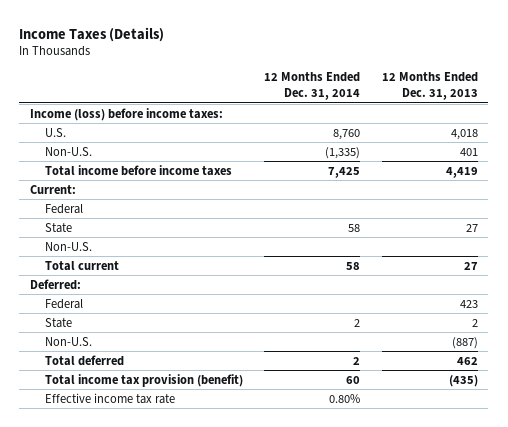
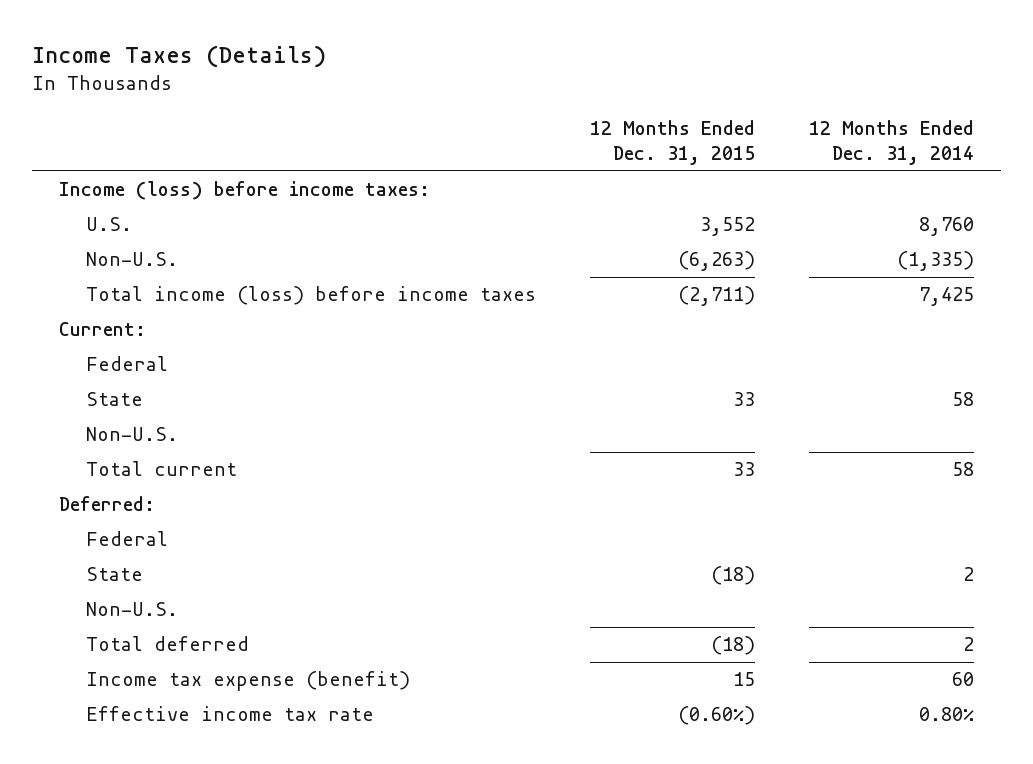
[381,72,478,101] 12 Months Ended Dec. 31, 2013 -> none
none -> [589,120,755,166] 12 Months Ended Dec. 31, 2015
[44,164,232,176] Total income before income taxes -> [85,286,536,306] Total income (loss) before income taxes
[44,373,243,387] Total income tax provision (benefit) -> [85,671,410,692] Income tax expense (benefit)

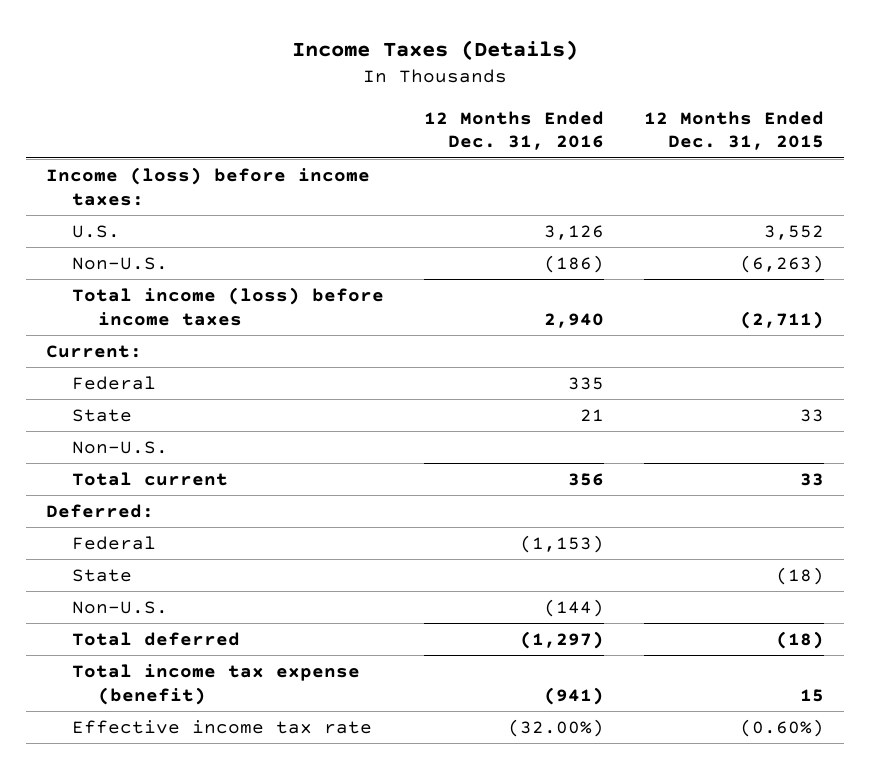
[808,120,974,166] 12 Months Ended Dec. 31, 2014 -> none
none -> [423,110,604,151] 12 Months Ended Dec. 31, 2016
[85,671,410,692] Income tax expense (benefit) -> [71,663,360,705] Total income tax expense (benefit)

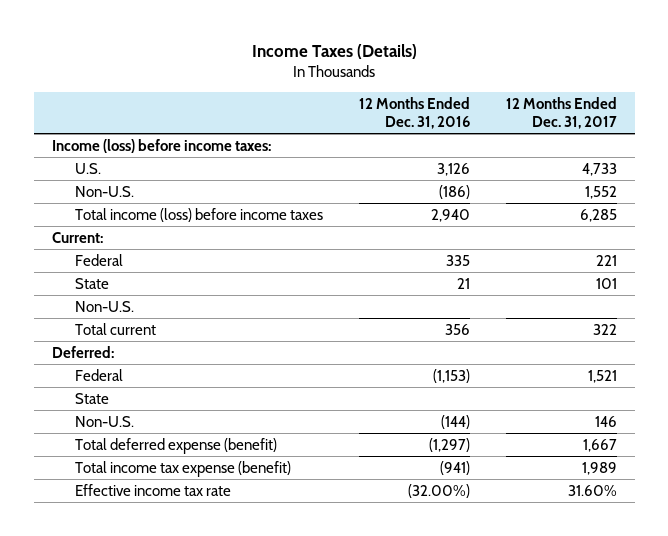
[643,110,824,151] 12 Months Ended Dec. 31, 2015 -> none
none -> [505,96,617,129] 12 Months Ended Dec. 31, 2017
[71,631,240,646] Total deferred -> [75,437,278,454] Total deferred expense (benefit)

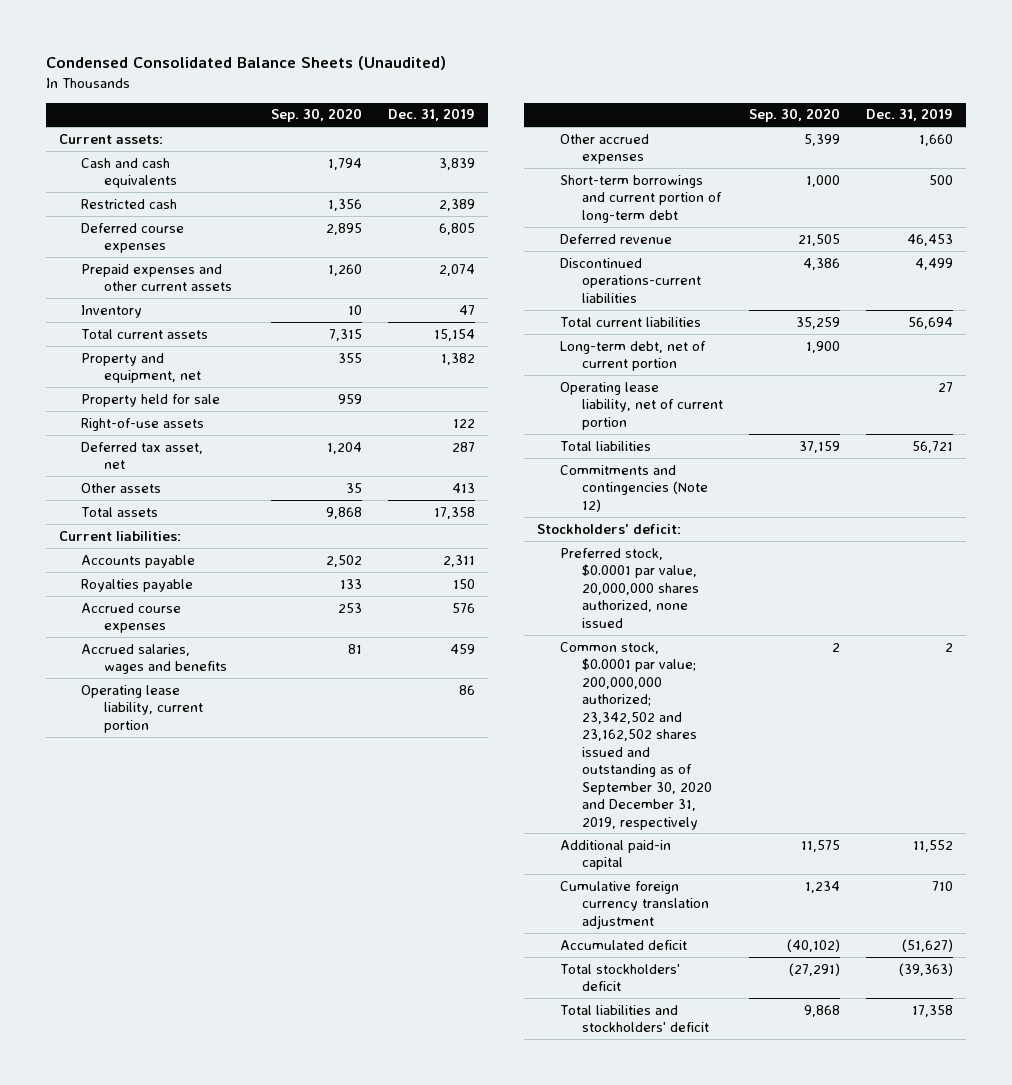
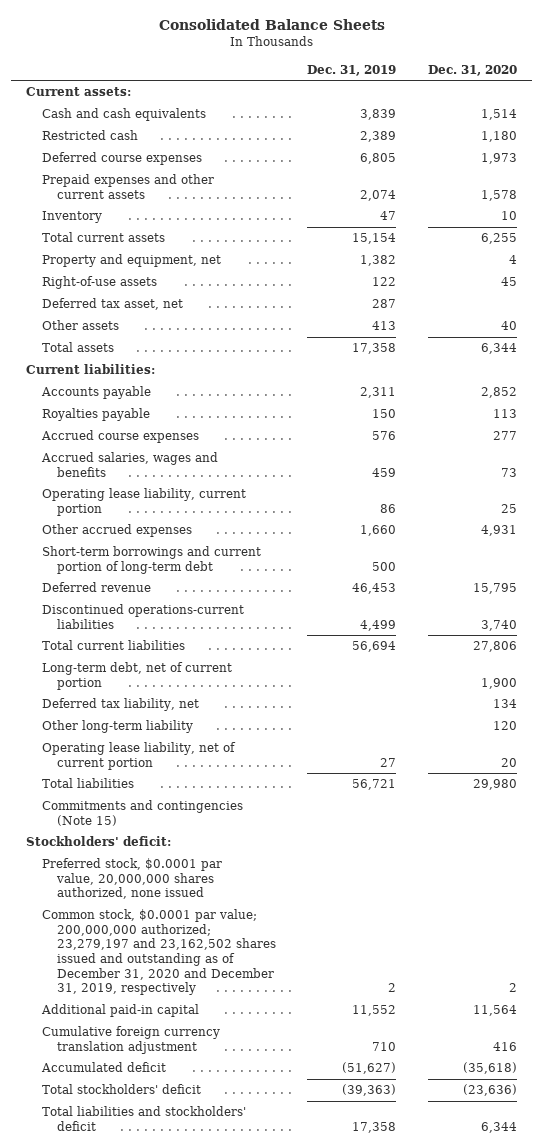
[45,56,446,71] Condensed Consolidated Balance Sheets (Unaudited) -> [158,18,385,30] Consolidated Balance Sheets
[270,108,362,123] Sep. 30, 2020 -> none
none -> [427,64,517,76] Dec. 31, 2020
[81,393,221,407] Property held for sale -> none
none -> [41,698,199,712] Deferred tax liability, net
none -> [41,720,193,734] Other long-term liability
[559,464,709,512] Commitments and contingencies (Note 12) -> [41,800,243,826] Commitments and contingencies (Note 15)
[559,641,713,830] Common stock, $0.0001 par value; 200,000,000 authorized; 23,342,502 and 23,162,502 shares issued and outstanding as of September 30, 2020 and December 31, 2019, respectively -> [41,909,277,996] Common stock, $0.0001 par value; 200,000,000 authorized; 23,279,197 and 23,162,502 shares issued and outstanding as of December 31, 2020 and December 31, 2019, respectively

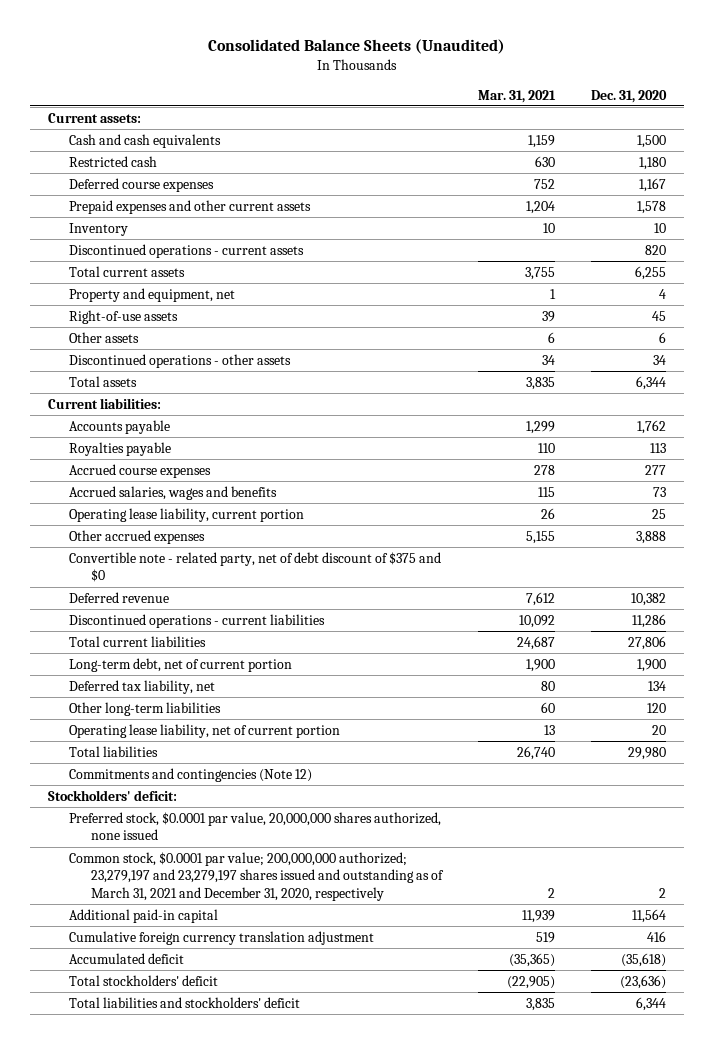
[158,18,385,30] Consolidated Balance Sheets -> [207,39,505,55] Consolidated Balance Sheets (Unaudited)
[307,64,397,76] Dec. 31, 2019 -> none
none -> [478,89,557,103] Mar. 31, 2021
[480,109,517,121] 1,514 -> [637,134,667,148] 1,500
[480,153,517,165] 1,973 -> [639,177,667,192] 1,167
none -> [69,243,305,258] Discontinued operations - current assets
[41,298,183,311] Deferred tax asset, net -> none
[500,321,517,331] 40 -> [659,331,667,343] 6
none -> [69,353,292,368] Discontinued operations - other assets
[480,387,517,399] 2,852 -> [637,419,667,434] 1,762
[41,546,261,574] Short-term borrowings and current portion of long-term debt -> none
[480,525,517,537] 4,931 -> [636,530,667,544] 3,888
none -> [69,551,442,583] Convertible note - related party, net of debt discount of $375 and $0
[472,583,517,595] 15,795 -> [631,592,667,606] 10,382
[41,604,244,629] Discontinued operations-current liabilities -> [69,613,326,628] Discontinued operations - current liabilities
[480,619,517,631] 3,740 -> [632,613,667,628] 11,286
[41,720,193,734] Other long-term liability -> [69,701,222,716] Other long-term liabilities
[41,800,243,826] Commitments and contingencies (Note 15) -> [69,767,313,782] Commitments and contingencies (Note 12)
[41,909,277,996] Common stock, $0.0001 par value; 200,000,000 authorized; 23,279,197 and 23,162,502 shares issued and outstanding as of December 31, 2020 and December 31, 2019, respectively -> [69,851,444,902] Common stock, $0.0001 par value; 200,000,000 authorized; 23,279,197 and 23,279,197 shares issued and outstanding as of March 31, 2021 and December 31, 2020, respectively

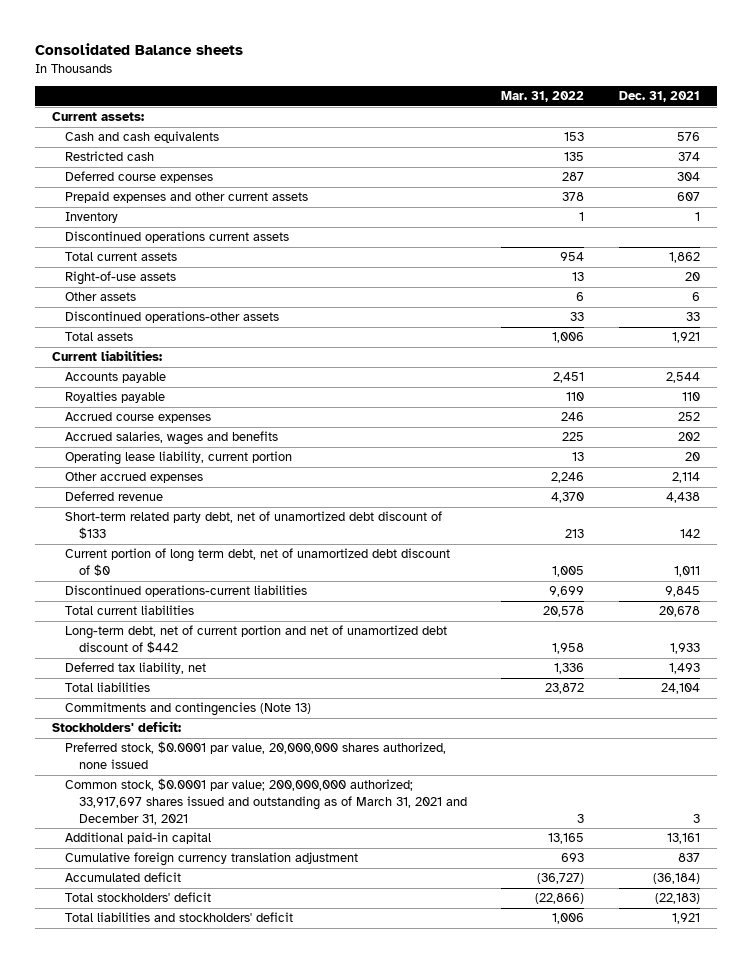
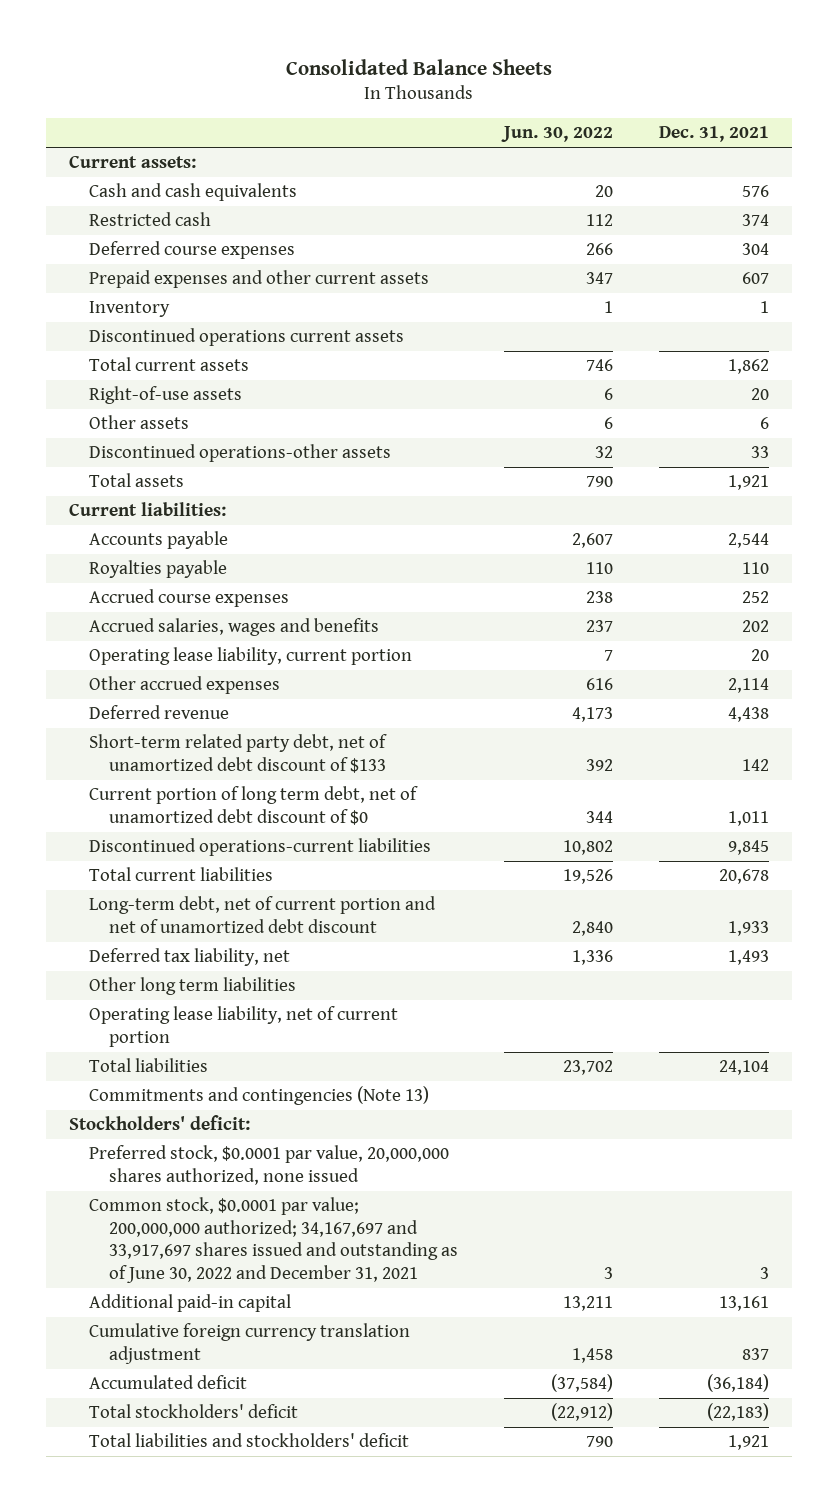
[34,43,243,56] Consolidated Balance sheets -> [285,58,552,75] Consolidated Balance Sheets
[501,91,585,103] Mar. 31, 2022 -> none
none -> [500,126,613,143] Jun. 30, 2022
[65,625,448,653] Long-term debt, net of current portion and net of unamortized debt discount of $442 -> [88,896,436,933] Long-term debt, net of current portion and net of unamortized debt discount
none -> [88,977,296,996] Other long term liabilities
none -> [88,1006,398,1047] Operating lease liability, net of current portion
[65,778,468,825] Common stock, $0.0001 par value; 200,000,000 authorized; 33,917,697 shares issued and outstanding as of March 31, 2021 and December 31, 2021 -> [88,1197,458,1283] Common stock, $0.0001 par value; 200,000,000 authorized; 34,167,697 and 33,917,697 shares issued and outstanding as of June 30, 2022 and December 31, 2021

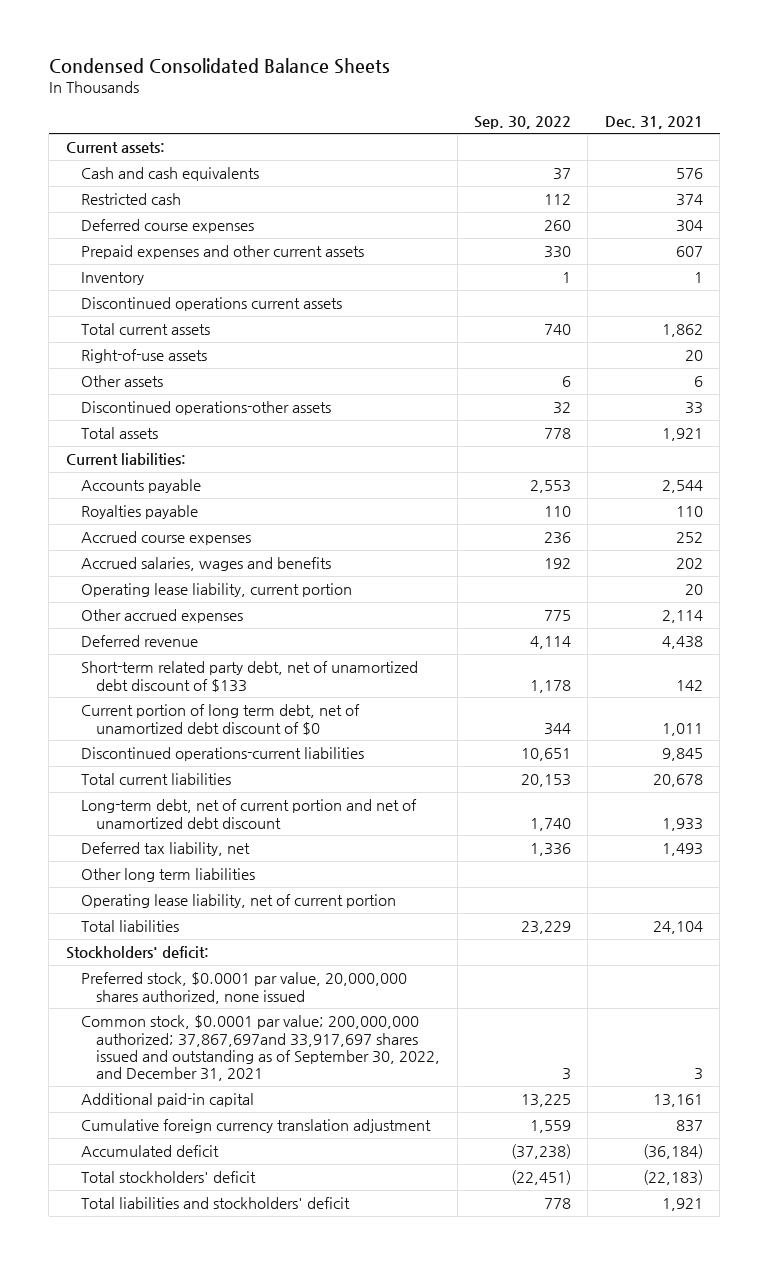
[285,58,552,75] Consolidated Balance Sheets -> [48,58,390,75] Condensed Consolidated Balance Sheets
[500,126,613,143] Jun. 30, 2022 -> none
none -> [473,115,571,129] Sep. 30, 2022
[88,1086,429,1106] Commitments and contingencies (Note 13) -> none
[88,1197,458,1283] Common stock, $0.0001 par value; 200,000,000 authorized; 34,167,697 and 33,917,697 shares issued and outstanding as of June 30, 2022 and December 31, 2021 -> [80,1015,441,1082] Common stock, $0.0001 par value; 200,000,000 authorized; 37,867,697and 33,917,697 shares issued and outstanding as of September 30, 2022, and December 31, 2021

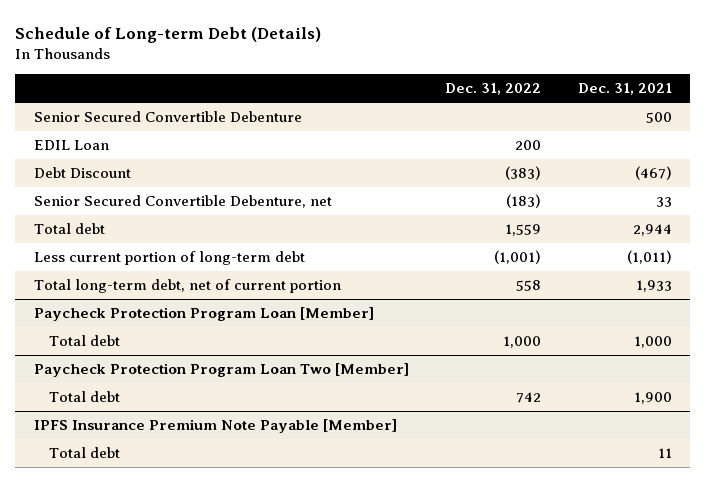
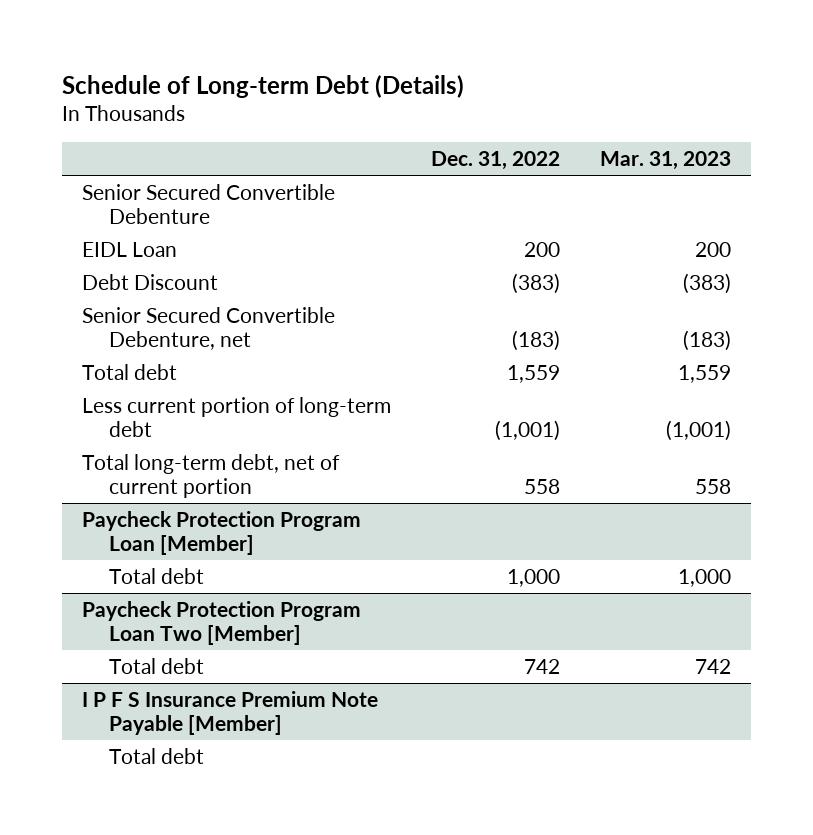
[577,83,672,96] Dec. 31, 2021 -> none
none -> [599,150,731,170] Mar. 31, 2023
[33,140,109,151] EDIL Loan -> [82,241,178,257] EIDL Loan
[33,419,397,434] IPFS Insurance Premium Note Payable [Member] -> [82,690,379,735] I P F S Insurance Premium Note Payable [Member]

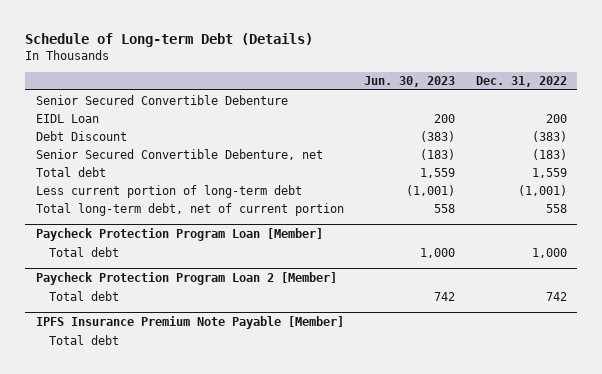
[599,150,731,170] Mar. 31, 2023 -> none
none -> [364,76,456,88] Jun. 30, 2023
[82,600,362,645] Paycheck Protection Program Loan Two [Member] -> [35,271,337,285] Paycheck Protection Program Loan 2 [Member]
[82,690,379,735] I P F S Insurance Premium Note Payable [Member] -> [35,315,344,329] IPFS Insurance Premium Note Payable [Member]

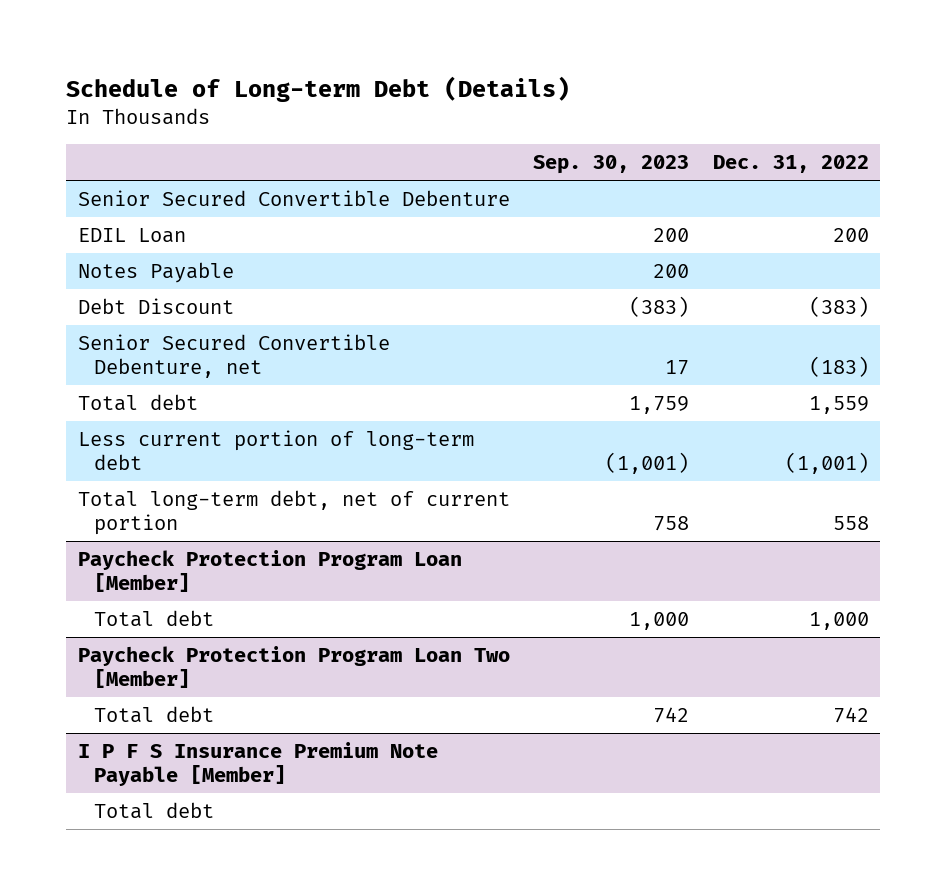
[364,76,456,88] Jun. 30, 2023 -> none
none -> [533,155,690,175] Sep. 30, 2023
[35,113,99,123] EIDL Loan -> [77,228,186,244] EDIL Loan
none -> [77,262,234,284] Notes Payable
[35,271,337,285] Paycheck Protection Program Loan 2 [Member] -> [77,646,510,688] Paycheck Protection Program Loan Two [Member]
[35,315,344,329] IPFS Insurance Premium Note Payable [Member] -> [77,742,438,786] I P F S Insurance Premium Note Payable [Member]

